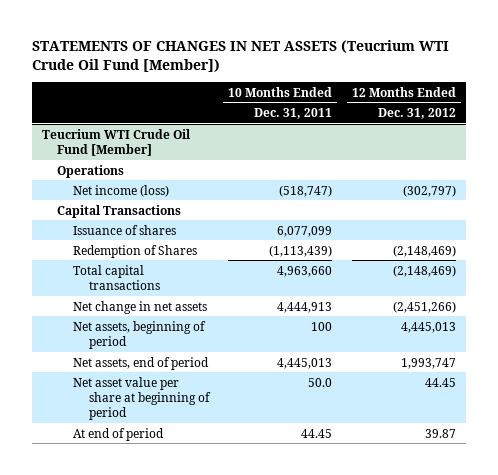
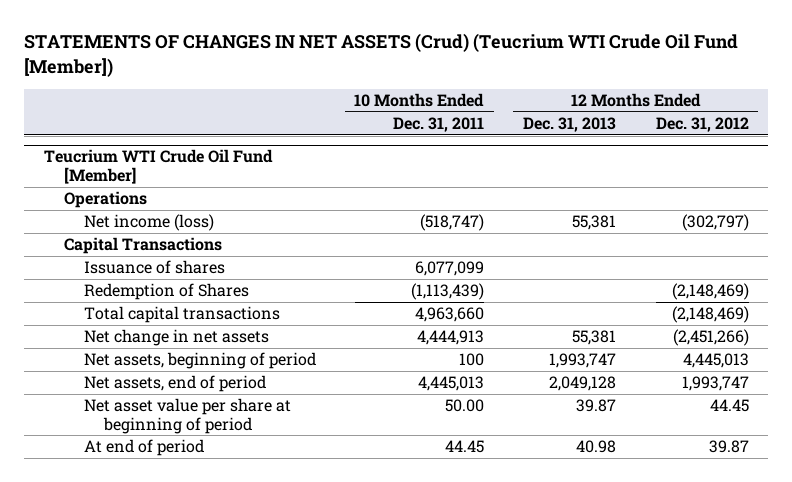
[32,39,450,72] STATEMENTS OF CHANGES IN NET ASSETS (Teucrium WTI Crude Oil Fund [Member]) -> [23,33,738,77] STATEMENTS OF CHANGES IN NET ASSETS (Crud) (Teucrium WTI Crude Oil Fund [Member])
none -> [523,117,617,133] Dec. 31, 2013
[308,377,333,387] 50.0 -> [444,399,484,413] 50.00

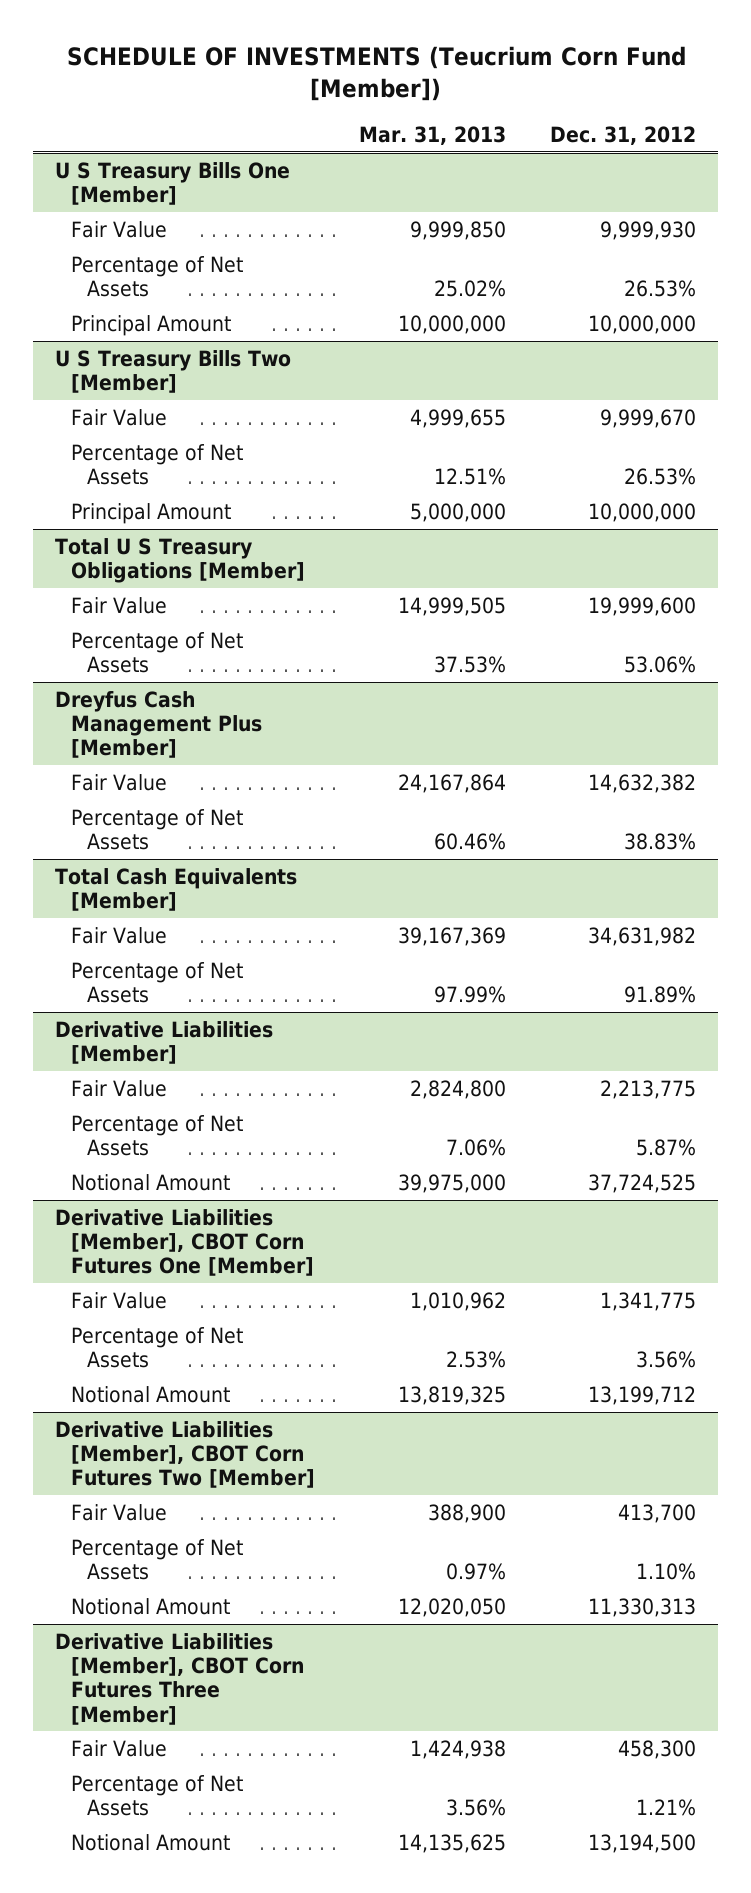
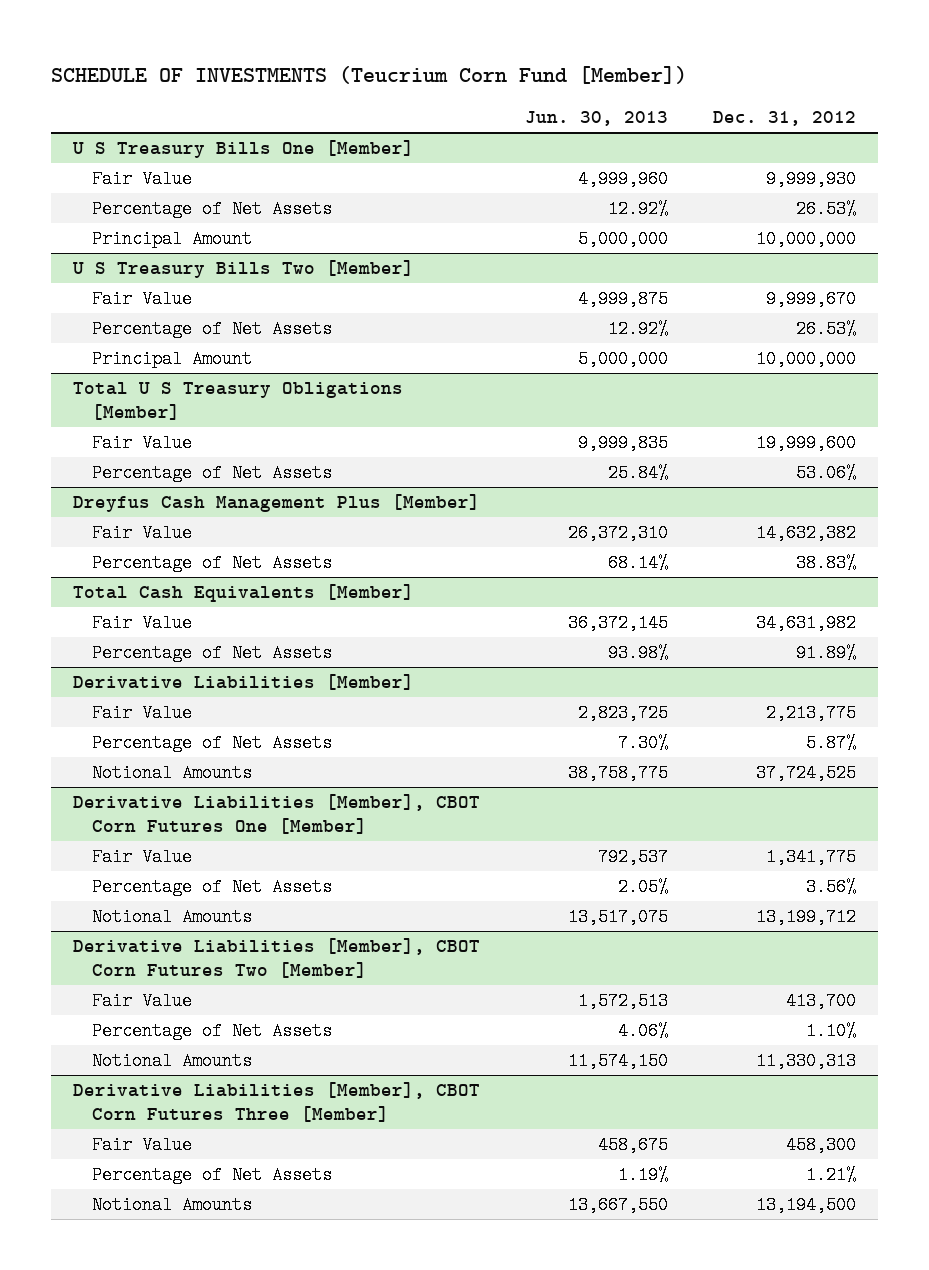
[358,125,506,145] Mar. 31, 2013 -> none
none -> [525,111,669,127] Jun. 30, 2013
[71,1173,231,1191] Notional Amount -> [91,764,252,783] Notional Amounts
[71,1385,231,1403] Notional Amount -> [91,908,252,927] Notional Amounts
[71,1597,231,1615] Notional Amount -> [91,1052,252,1071] Notional Amounts
[71,1833,231,1851] Notional Amount -> [91,1196,252,1215] Notional Amounts

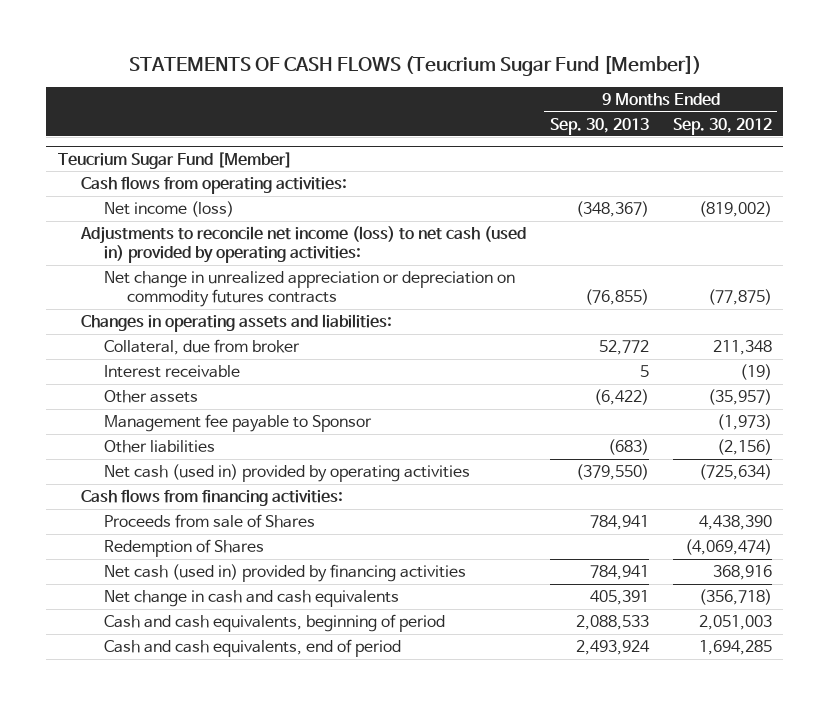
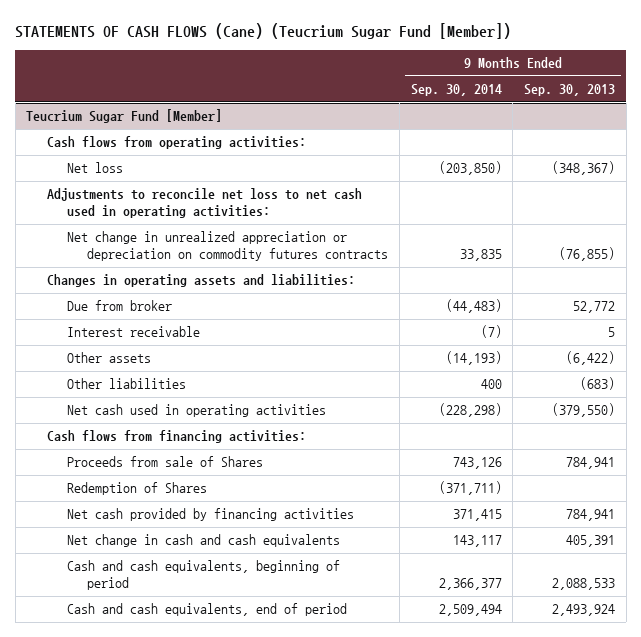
[128,54,701,76] STATEMENTS OF CASH FLOWS (Teucrium Sugar Fund [Member]) -> [15,23,512,40] STATEMENTS OF CASH FLOWS (Cane) (Teucrium Sugar Fund [Member])
[672,117,772,135] Sep. 30, 2012 -> none
none -> [410,83,502,96] Sep. 30, 2014
[103,201,234,218] Net income (loss) -> [66,162,123,174] Net loss
[79,226,526,264] Adjustments to reconcile net income (loss) to net cash (used in) provided by operating activities: -> [46,188,362,219] Adjustments to reconcile net loss to net cash used in operating activities:
[103,339,300,356] Collateral, due from broker -> [66,300,172,312] Due from broker
[103,414,372,433] Management fee payable to Sponsor -> none
[103,464,470,483] Net cash (used in) provided by operating activities -> [66,404,326,418] Net cash used in operating activities
[103,564,466,583] Net cash (used in) provided by financing activities -> [66,508,354,522] Net cash provided by financing activities

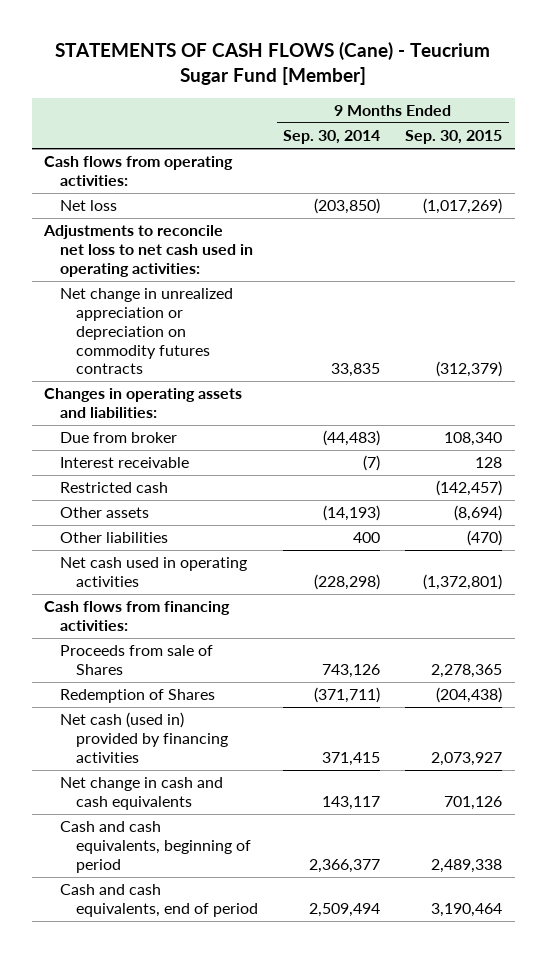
[15,23,512,40] STATEMENTS OF CASH FLOWS (Cane) (Teucrium Sugar Fund [Member]) -> [55,41,491,85] STATEMENTS OF CASH FLOWS (Cane) - Teucrium Sugar Fund [Member]
[523,83,615,96] Sep. 30, 2013 -> none
none -> [405,130,503,145] Sep. 30, 2015
[26,109,223,124] Teucrium Sugar Fund [Member] -> none
none -> [60,482,169,494] Restricted cash
[66,508,354,522] Net cash provided by financing activities -> [60,712,229,763] Net cash (used in) provided by financing activities

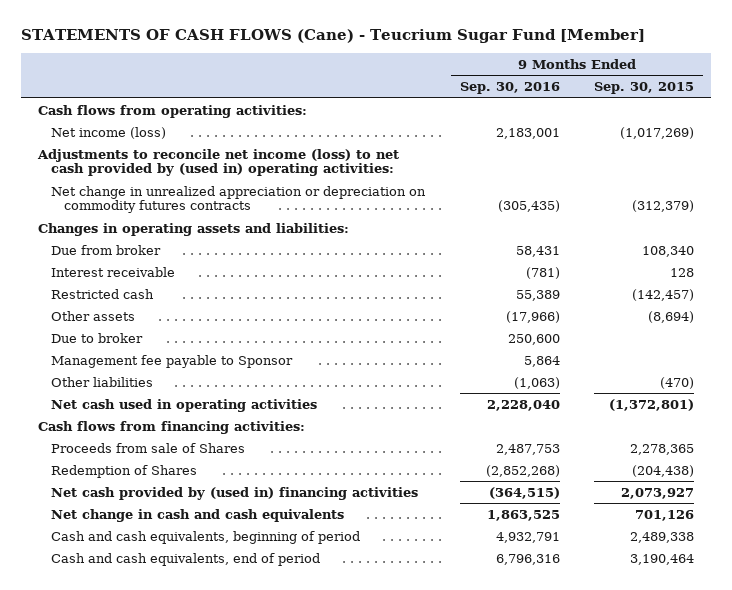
[283,130,381,145] Sep. 30, 2014 -> none
none -> [459,81,560,94] Sep. 30, 2016
[60,200,118,212] Net loss -> [51,126,167,139] Net income (loss)
[43,225,254,277] Adjustments to reconcile net loss to net cash used in operating activities: -> [37,148,400,177] Adjustments to reconcile net income (loss) to net cash provided by (used in) operating activities:
none -> [51,332,144,343] Due to broker
none -> [51,354,294,368] Management fee payable to Sponsor
[60,712,229,763] Net cash (used in) provided by financing activities -> [51,486,419,500] Net cash provided by (used in) financing activities

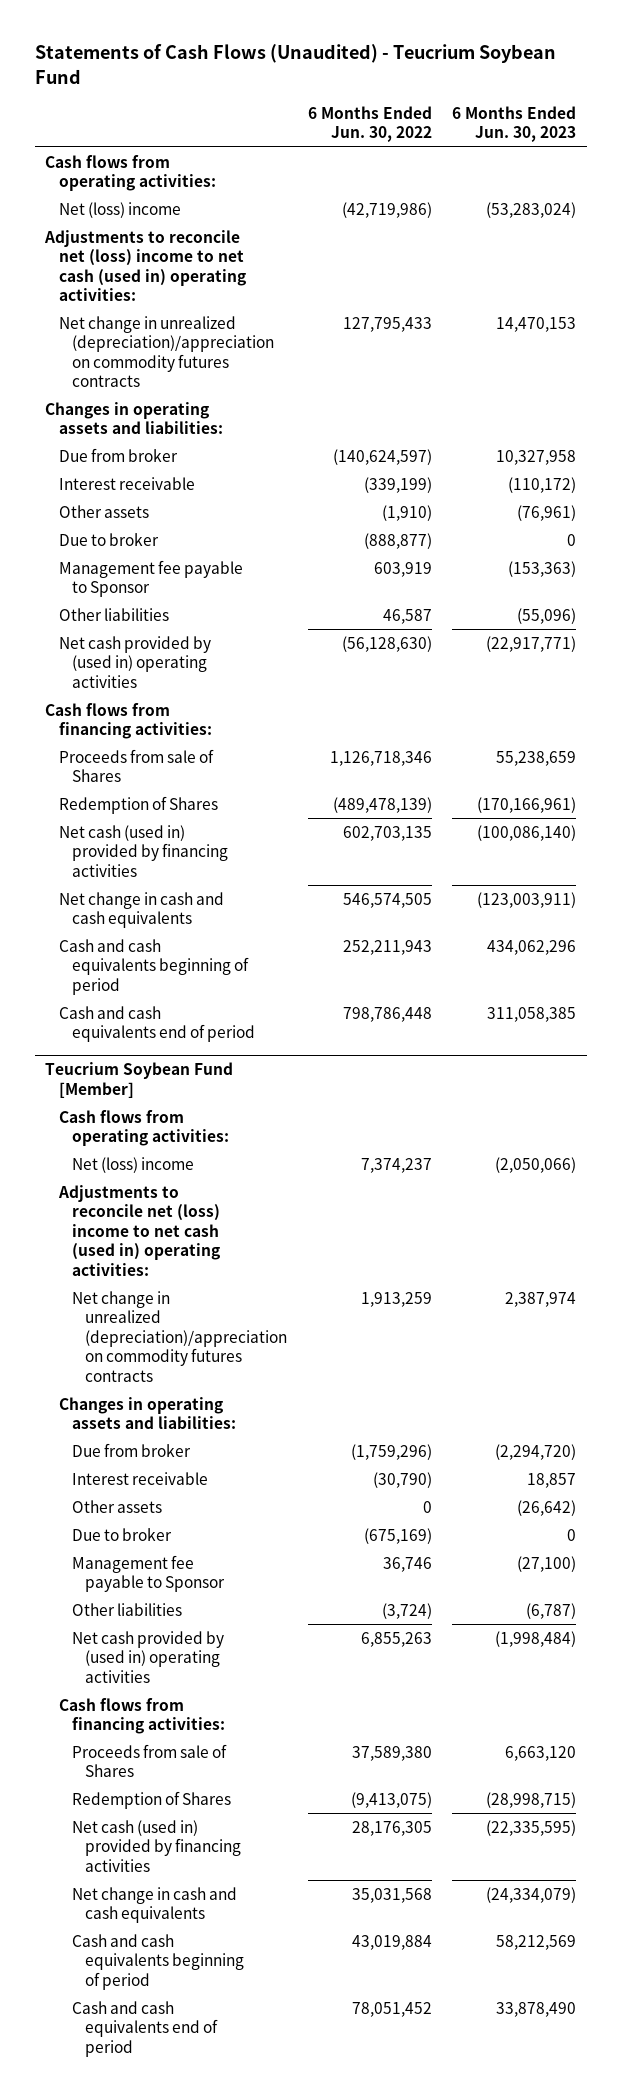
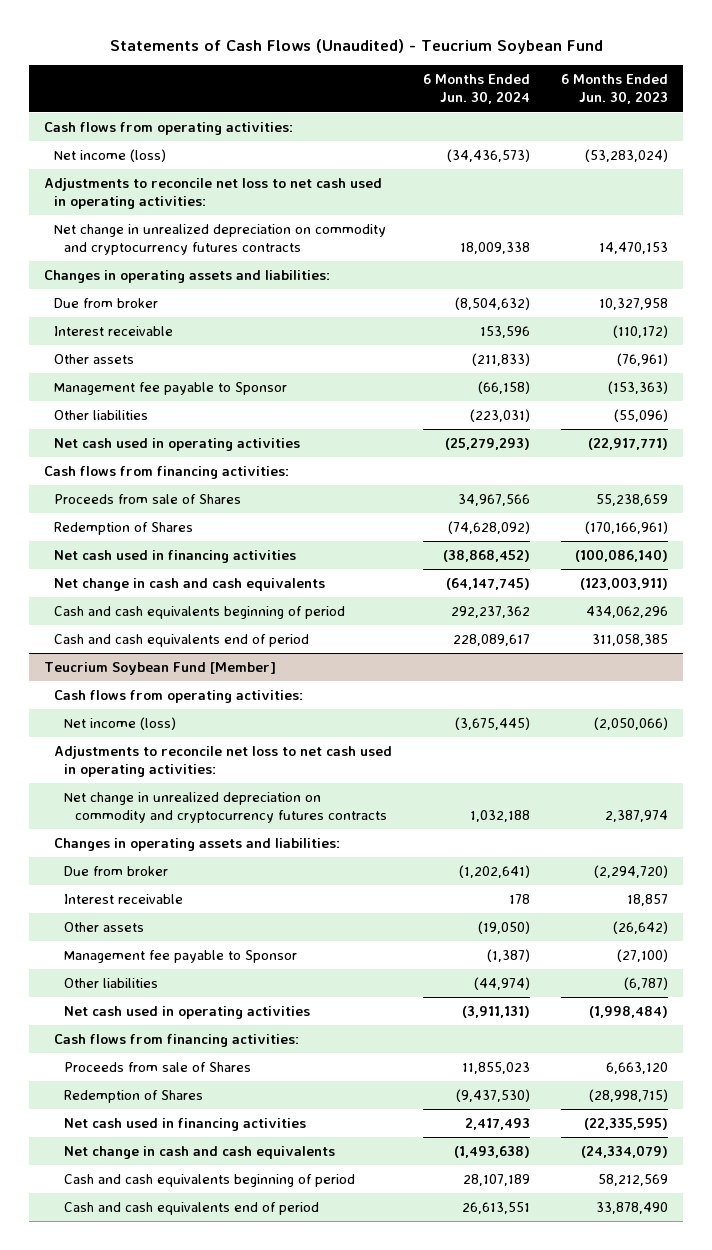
[307,105,432,143] 6 Months Ended Jun. 30, 2022 -> none
none -> [423,74,531,105] 6 Months Ended Jun. 30, 2024
[58,201,181,218] Net (loss) income -> [54,149,167,163] Net income (loss)
[44,229,246,302] Adjustments to reconcile net (loss) income to net cash (used in) operating activities: -> [44,178,383,210] Adjustments to reconcile net loss to net cash used in operating activities:
[58,315,274,388] Net change in unrealized (depreciation)/appreciation on commodity futures contracts -> [54,224,387,256] Net change in unrealized depreciation on commodity and cryptocurrency futures contracts
[58,532,159,546] Due to broker -> none
[58,635,211,688] Net cash provided by (used in) operating activities -> [54,438,301,452] Net cash used in operating activities
[58,824,228,877] Net cash (used in) provided by financing activities -> [54,550,297,564] Net cash used in financing activities
[71,1156,194,1173] Net (loss) income -> [64,717,177,731] Net income (loss)
[57,1184,220,1276] Adjustments to reconcile net (loss) income to net cash (used in) operating activities: -> [54,746,393,778] Adjustments to reconcile net loss to net cash used in operating activities:
[71,1290,288,1382] Net change in unrealized (depreciation)/appreciation on commodity futures contracts -> [64,792,387,824] Net change in unrealized depreciation on commodity and cryptocurrency futures contracts
[71,1527,172,1541] Due to broker -> none
[71,1630,224,1683] Net cash provided by (used in) operating activities -> [64,1006,311,1020] Net cash used in operating activities
[71,1819,242,1872] Net cash (used in) provided by financing activities -> [64,1118,307,1132] Net cash used in financing activities

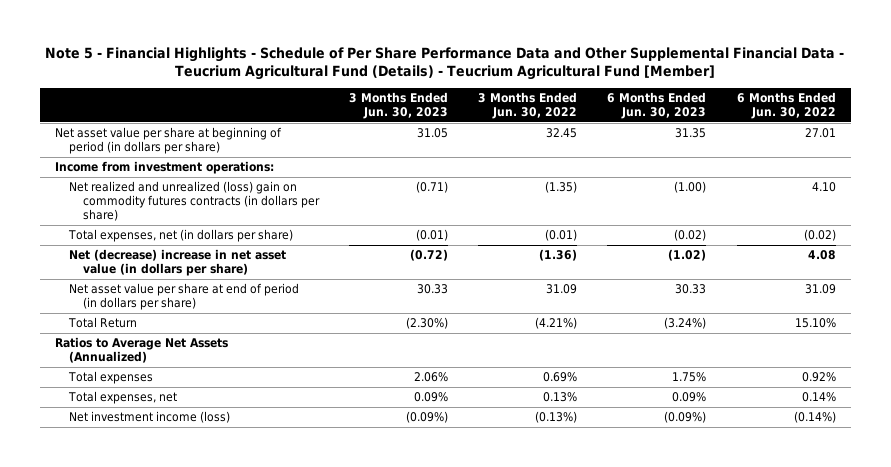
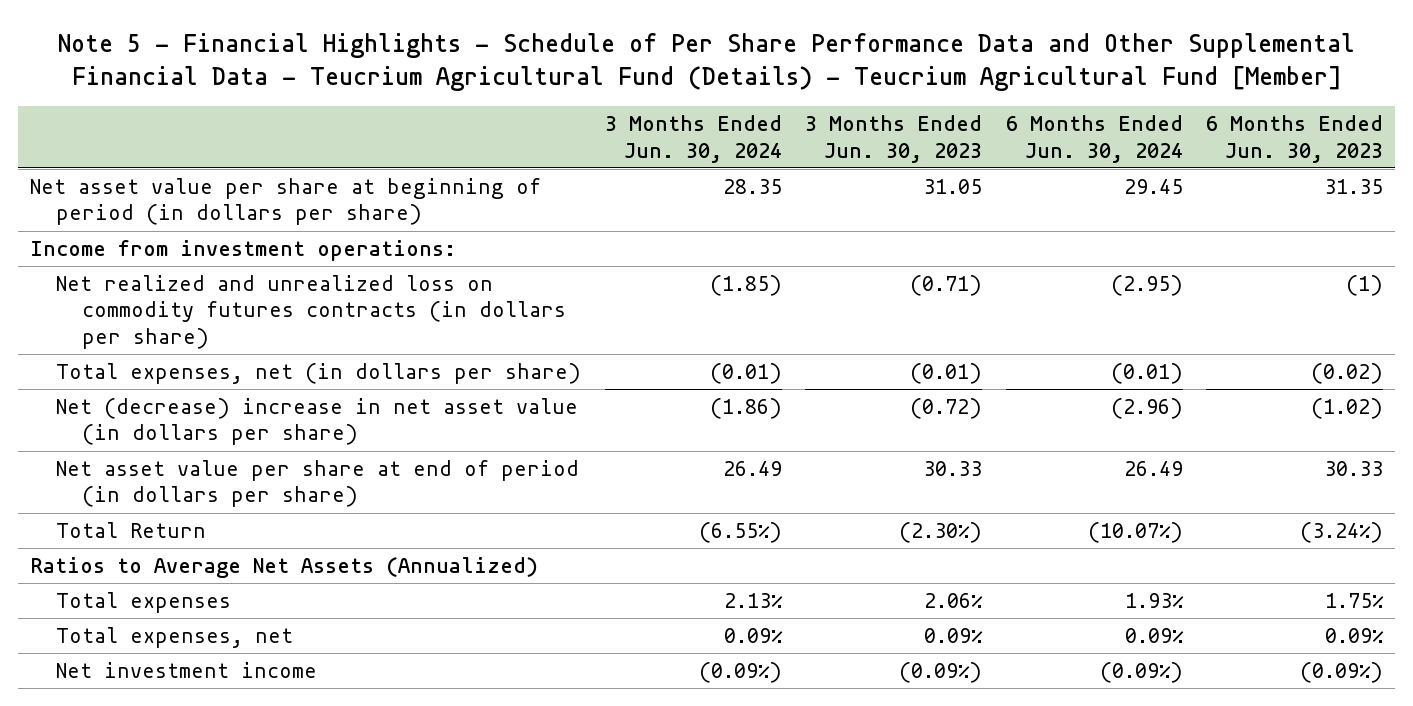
[478,91,578,119] 3 Months Ended Jun. 30, 2022 -> none
[736,91,836,119] 6 Months Ended Jun. 30, 2022 -> none
none -> [604,115,782,163] 3 Months Ended Jun. 30, 2024
none -> [1005,115,1183,163] 6 Months Ended Jun. 30, 2024
[69,181,321,222] Net realized and unrealized (loss) gain on commodity futures contracts (in dollars per share) -> [56,275,567,349] Net realized and unrealized loss on commodity futures contracts (in dollars per share)
[674,181,707,194] (1.00) -> [1346,275,1384,297] (1)
[69,411,231,424] Net investment income (loss) -> [56,662,318,679] Net investment income

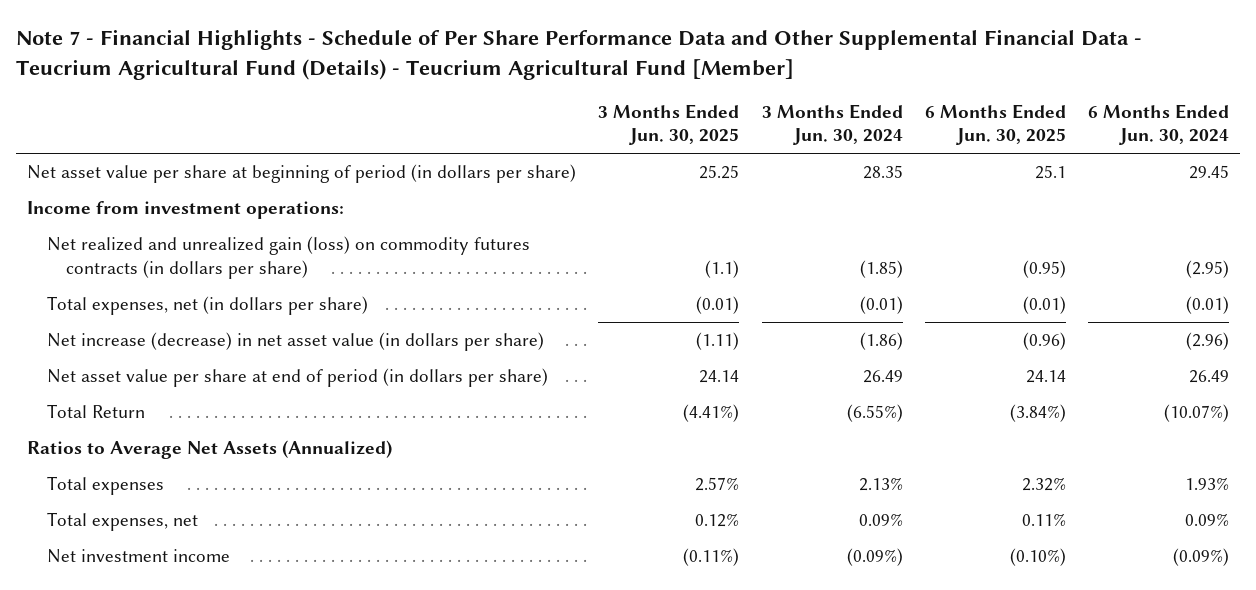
[57,32,1355,91] Note 5 - Financial Highlights - Schedule of Per Share Performance Data and Other Supplemental Financial Data - Teucrium Agricultural Fund (Details) - Teucrium Agricultural Fund [Member] -> [16,29,1143,80] Note 7 - Financial Highlights - Schedule of Per Share Performance Data and Other Supplemental Financial Data - Teucrium Agricultural Fund (Details) - Teucrium Agricultural Fund [Member]
[805,115,983,163] 3 Months Ended Jun. 30, 2023 -> none
[1206,115,1384,163] 6 Months Ended Jun. 30, 2023 -> none
none -> [598,104,740,146] 3 Months Ended Jun. 30, 2025
none -> [924,104,1066,146] 6 Months Ended Jun. 30, 2025
[56,275,567,349] Net realized and unrealized loss on commodity futures contracts (in dollars per share) -> [46,236,530,279] Net realized and unrealized gain (loss) on commodity futures contracts (in dollars per share)
[56,398,579,446] Net (decrease) increase in net asset value (in dollars per share) -> [46,332,544,352] Net increase (decrease) in net asset value (in dollars per share)

